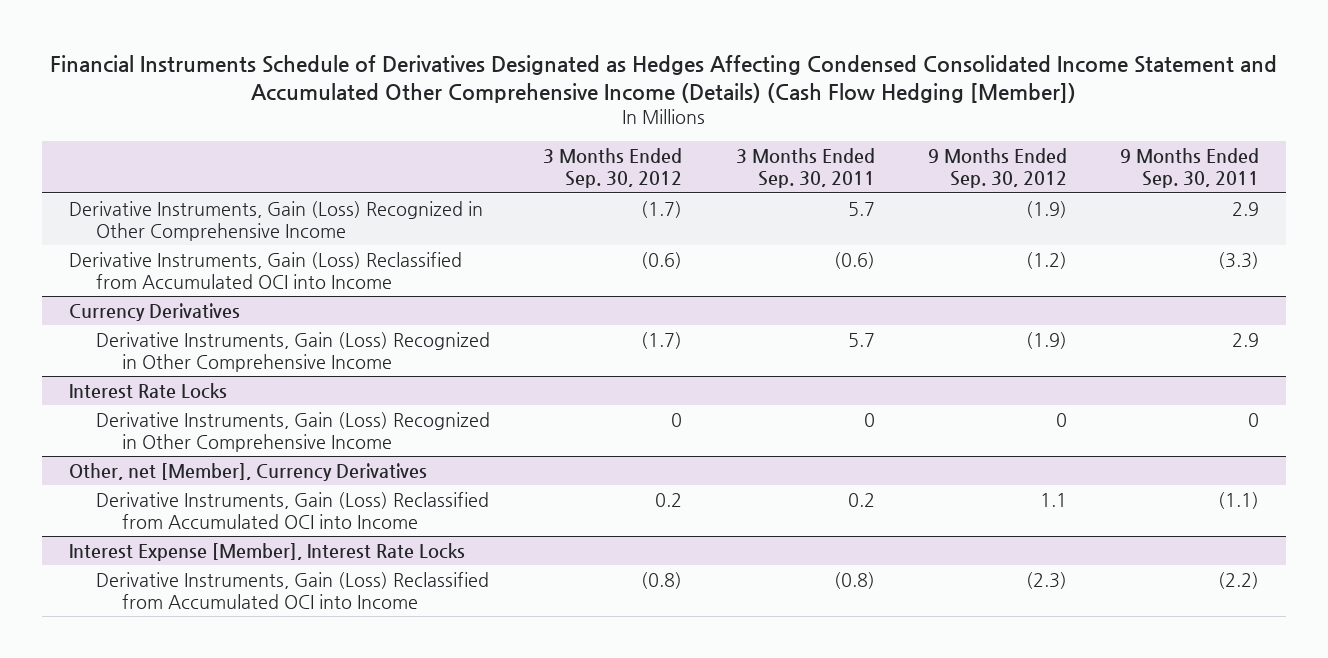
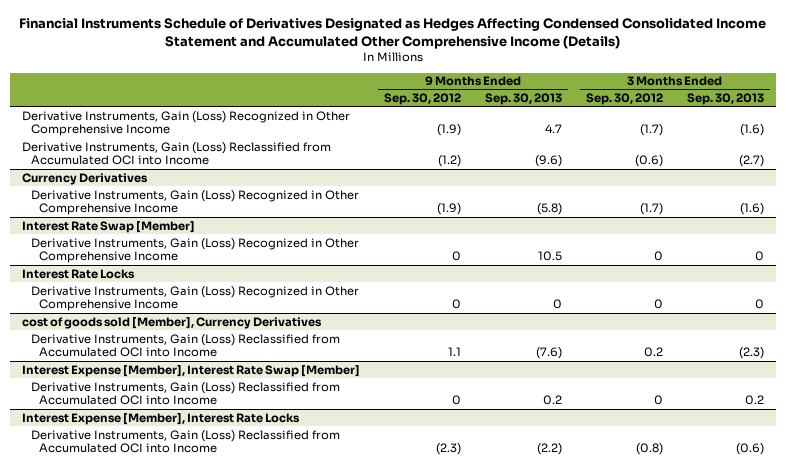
[50,54,1278,103] Financial Instruments Schedule of Derivatives Designated as Hedges Affecting Condensed Consolidated Income Statement and Accumulated Other Comprehensive Income (Details) (Cash Flow Hedging [Member]) -> [18,17,766,49] Financial Instruments Schedule of Derivatives Designated as Hedges Affecting Condensed Consolidated Income Statement and Accumulated Other Comprehensive Income (Details)
[735,148,875,189] 3 Months Ended Sep. 30, 2011 -> none
[1120,148,1260,189] 9 Months Ended Sep. 30, 2011 -> none
none -> [484,92,562,105] Sep. 30, 2013
none -> [686,92,764,105] Sep. 30, 2013
none -> [22,220,196,233] Interest Rate Swap [Member]
none -> [30,237,359,264] Derivative Instruments, Gain (Loss) Recognized in Other Comprehensive Income
[69,462,428,481] Other, net [Member], Currency Derivatives -> none
none -> [22,316,323,329] cost of goods sold [Member], Currency Derivatives
none -> [22,364,361,377] Interest Expense [Member], Interest Rate Swap [Member]
none -> [30,381,340,406] Derivative Instruments, Gain (Loss) Reclassified from Accumulated OCI into Income

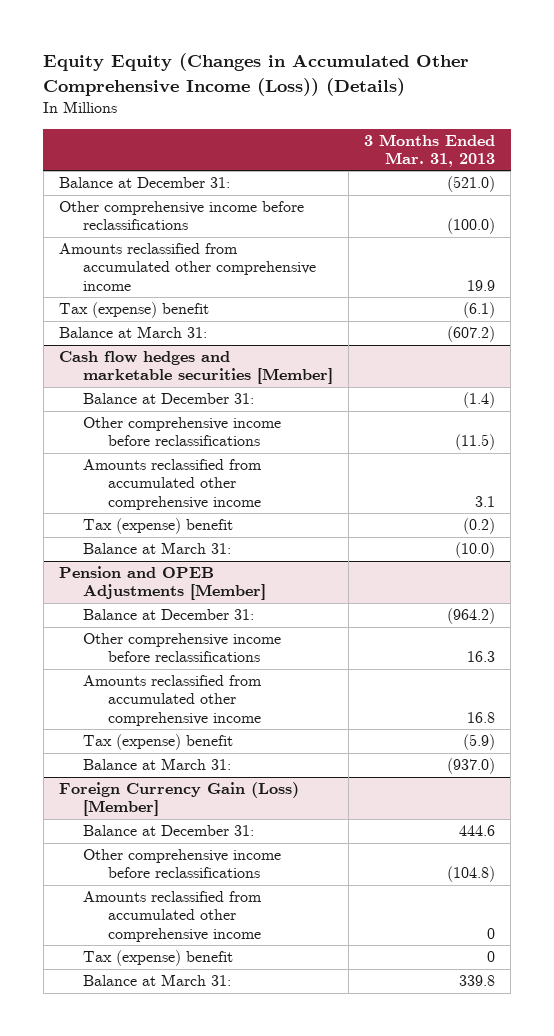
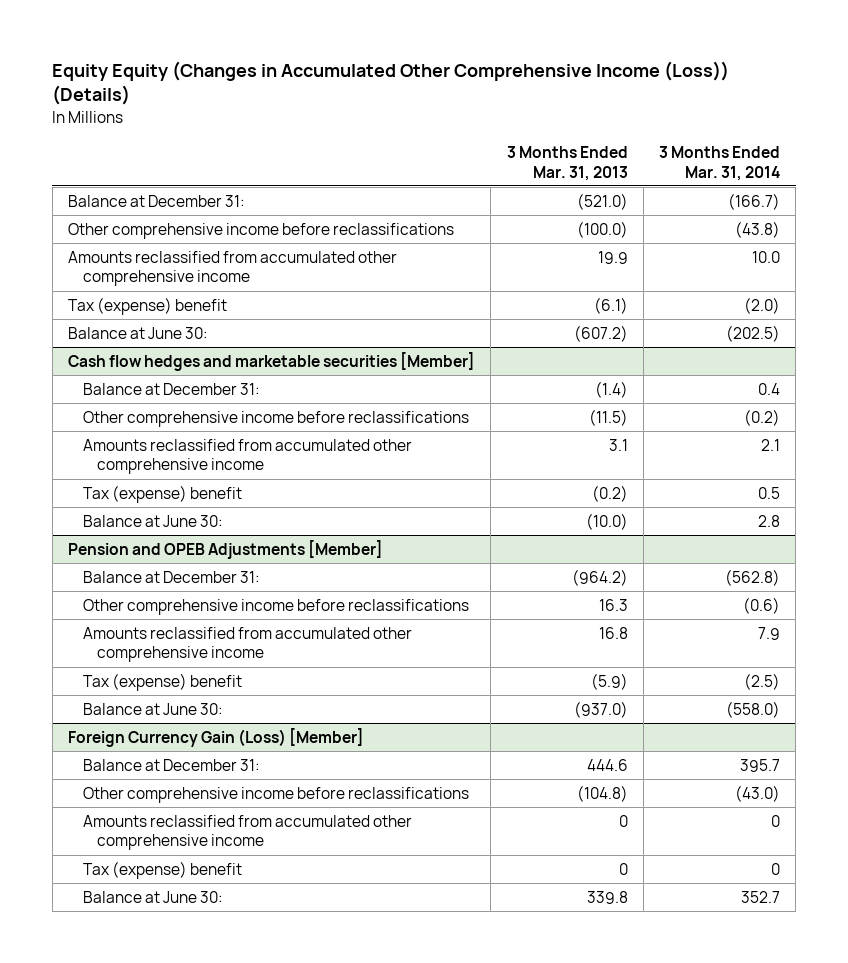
none -> [659,146,781,181] 3 Months Ended Mar. 31, 2014
[58,326,207,339] Balance at March 31: -> [68,326,209,339] Balance at June 30:
[83,542,232,555] Balance at March 31: -> [82,514,223,527] Balance at June 30:
[83,758,232,771] Balance at March 31: -> [82,702,223,715] Balance at June 30:
[83,974,232,987] Balance at March 31: -> [82,890,223,903] Balance at June 30:

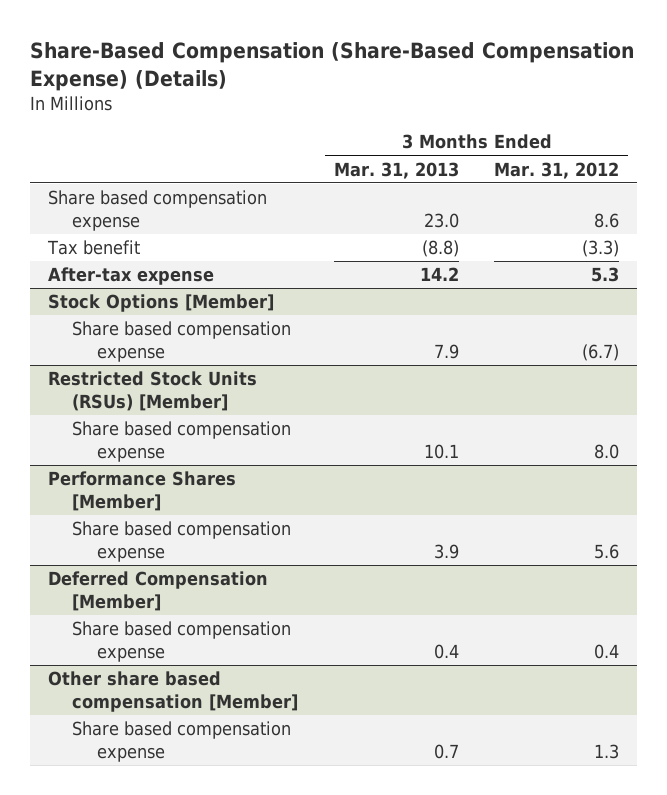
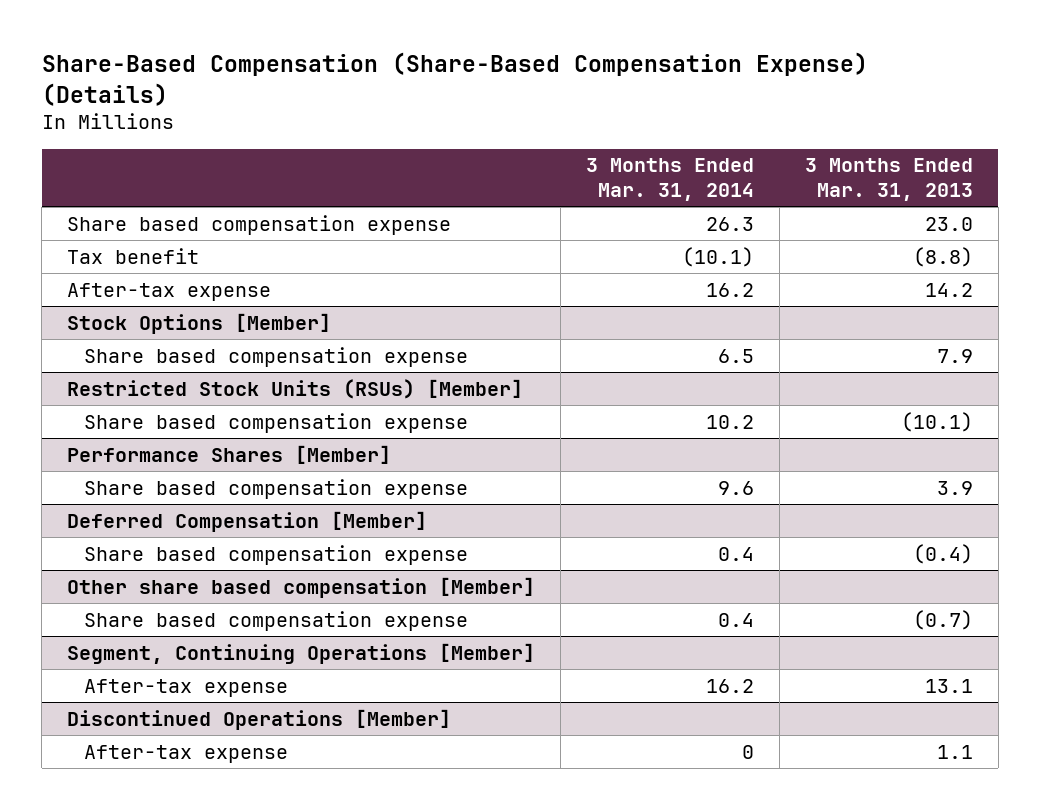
[494,161,620,179] Mar. 31, 2012 -> none
none -> [586,158,755,201] 3 Months Ended Mar. 31, 2014
[423,443,459,459] 10.1 -> [900,411,973,432] (10.1)
[433,643,459,659] 0.4 -> [912,543,973,564] (0.4)
[433,743,459,759] 0.7 -> [912,609,973,630] (0.7)
none -> [67,642,536,664] Segment, Continuing Operations [Member]
none -> [83,678,288,697] After-tax expense
none -> [67,708,452,730] Discontinued Operations [Member]
none -> [83,744,288,763] After-tax expense

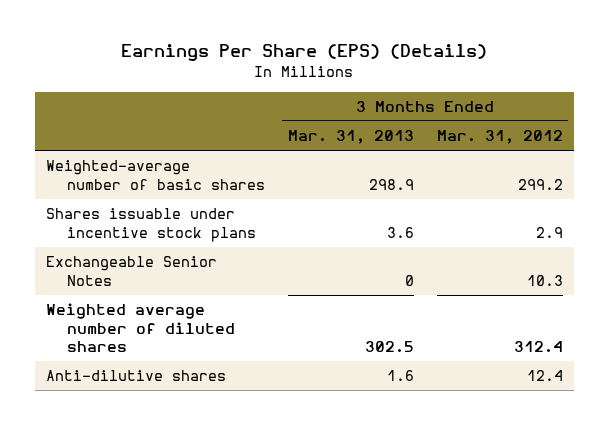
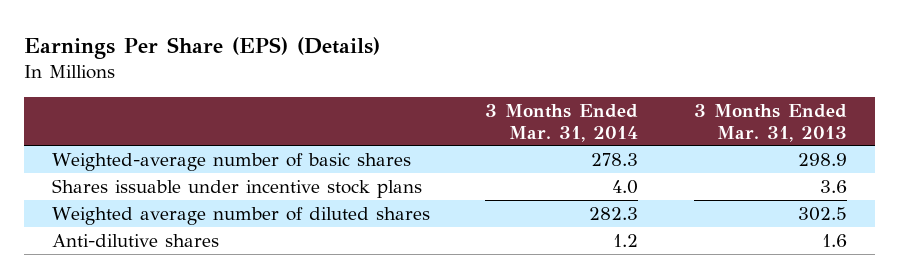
[436,130,563,145] Mar. 31, 2012 -> none
none -> [485,103,639,142] 3 Months Ended Mar. 31, 2014
[46,256,218,286] Exchangeable Senior Notes -> none

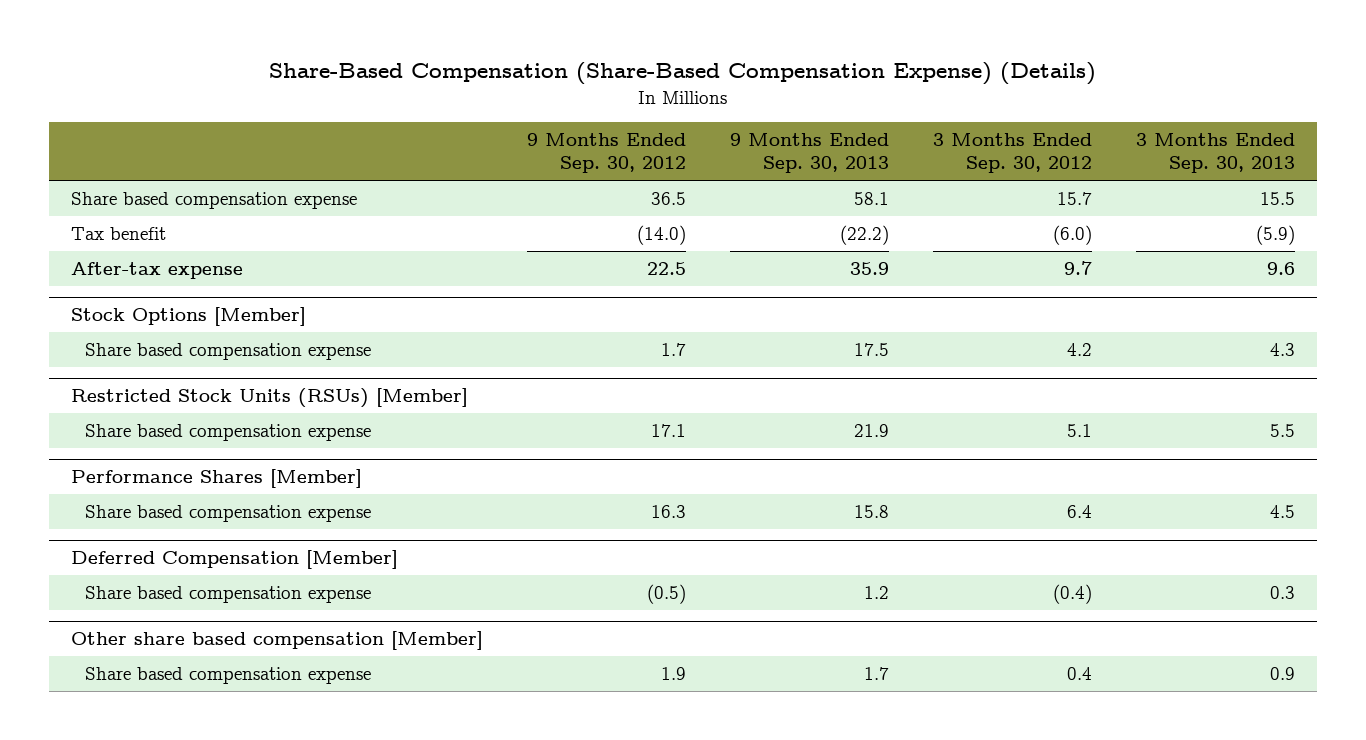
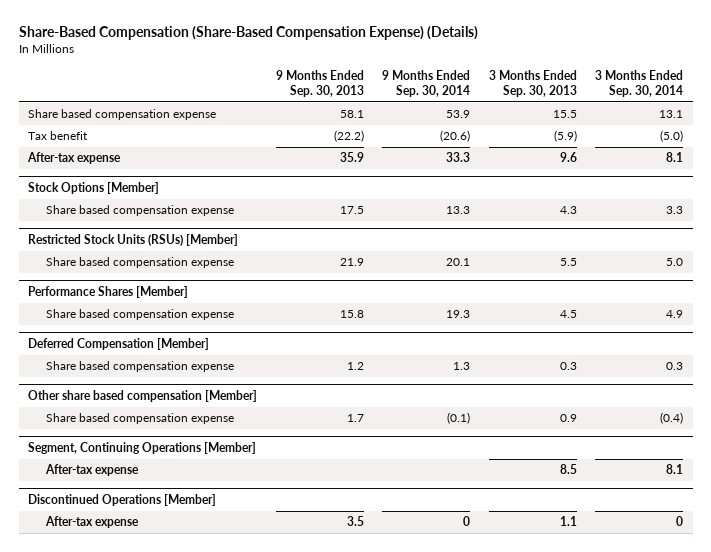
[526,133,686,174] 9 Months Ended Sep. 30, 2012 -> none
[932,133,1092,174] 3 Months Ended Sep. 30, 2012 -> none
none -> [382,69,471,97] 9 Months Ended Sep. 30, 2014
none -> [595,69,684,97] 3 Months Ended Sep. 30, 2014
none -> [27,441,256,454] Segment, Continuing Operations [Member]
none -> [45,464,140,477] After-tax expense
none -> [27,493,216,506] Discontinued Operations [Member]
none -> [45,516,140,529] After-tax expense

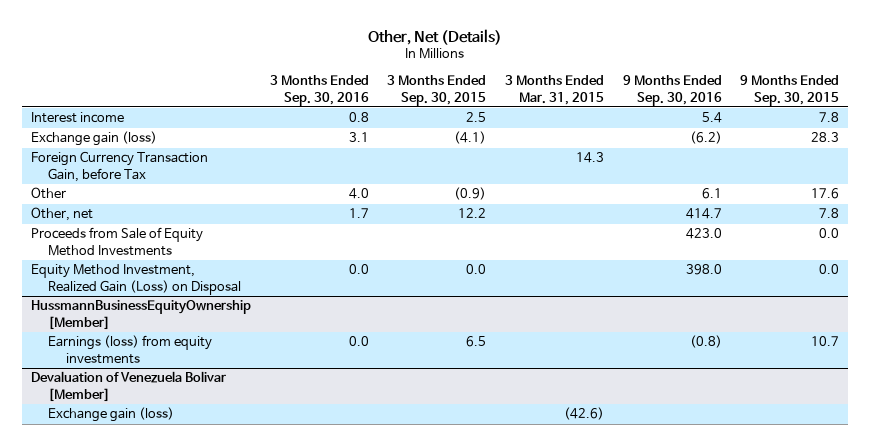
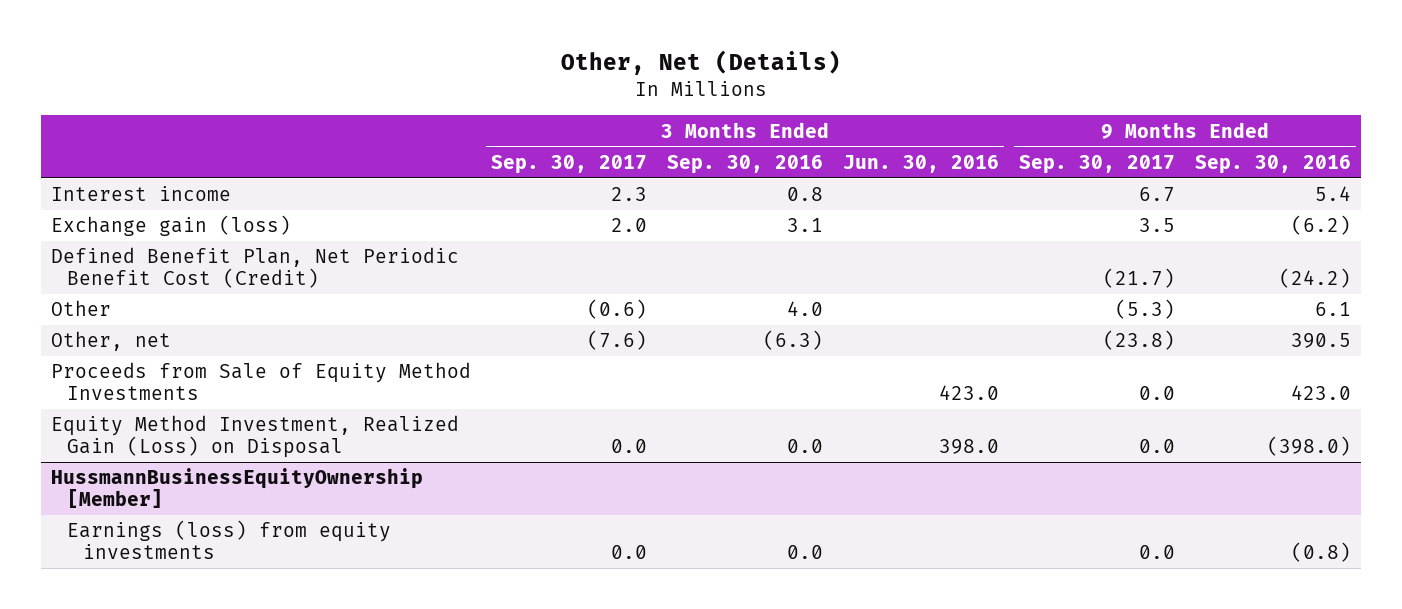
[387,75,487,106] 3 Months Ended Sep. 30, 2015 -> none
[504,75,604,105] 3 Months Ended Mar. 31, 2015 -> none
[740,75,840,106] 9 Months Ended Sep. 30, 2015 -> none
none -> [490,154,647,174] Sep. 30, 2017
none -> [842,154,999,173] Jun. 30, 2016
none -> [1019,154,1176,174] Sep. 30, 2017
[31,151,209,182] Foreign Currency Transaction Gain, before Tax -> none
none -> [50,247,459,289] Defined Benefit Plan, Net Periodic Benefit Cost (Credit)
[348,208,369,219] 1.7 -> [762,330,823,351] (6.3)
[685,208,722,220] 414.7 -> [1291,333,1352,349] 390.5
[685,264,722,276] 398.0 -> [1267,436,1352,457] (398.0)
[31,371,227,402] Devaluation of Venezuela Bolivar [Member] -> none
[48,407,175,423] Exchange gain (loss) -> none

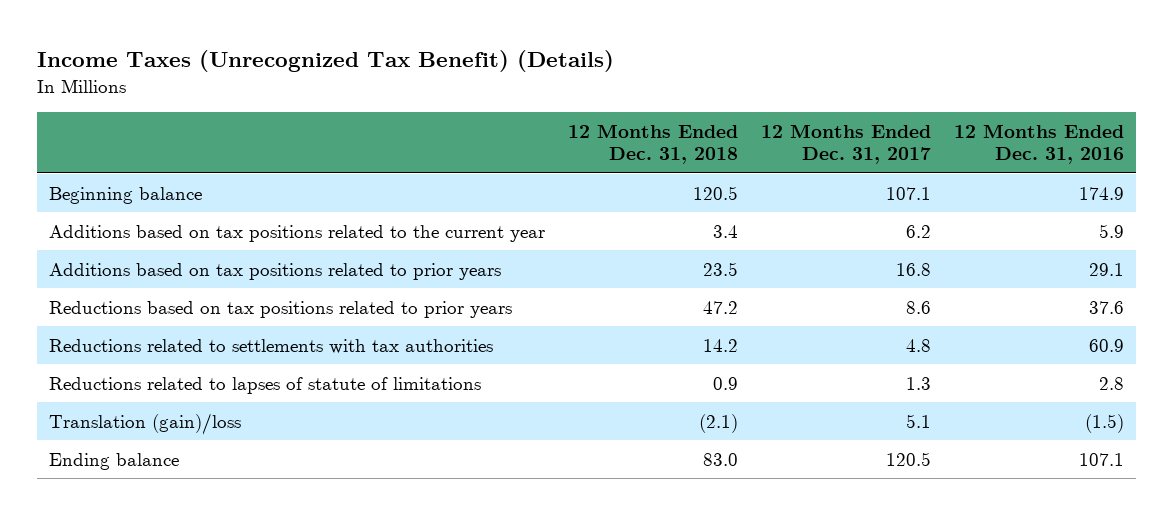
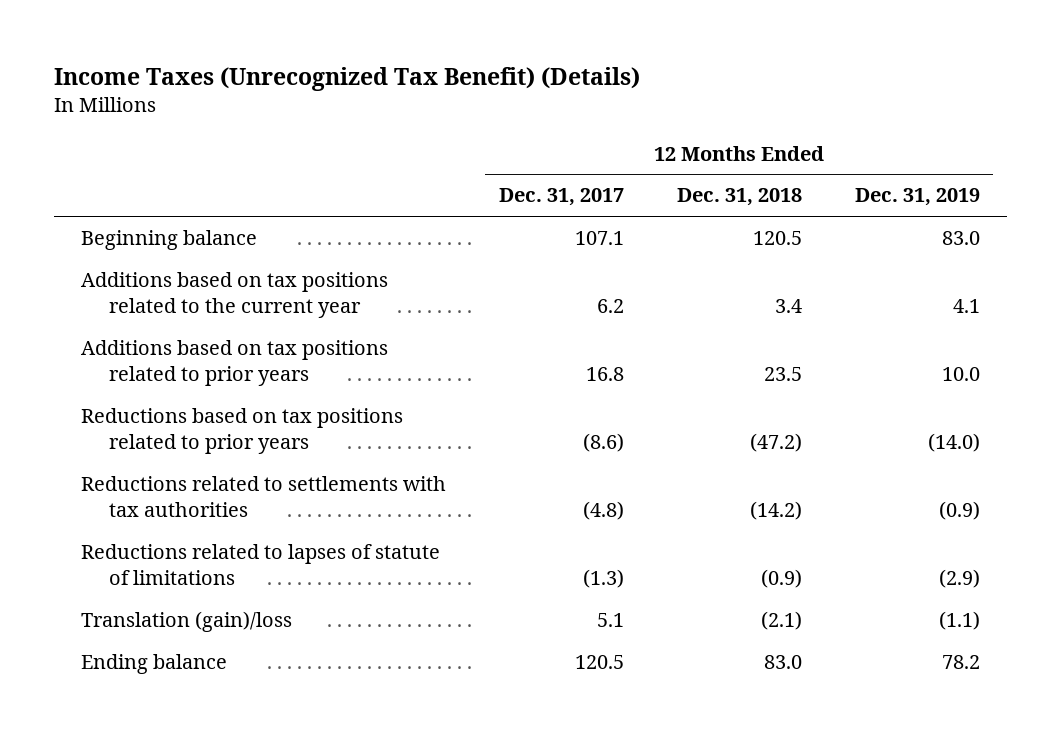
[954,123,1125,165] 12 Months Ended Dec. 31, 2016 -> none
none -> [854,188,980,207] Dec. 31, 2019
[702,300,738,314] 47.2 -> [749,432,802,452] (47.2)
[905,300,931,314] 8.6 -> [582,432,624,452] (8.6)
[702,338,738,352] 14.2 -> [749,500,802,520] (14.2)
[905,338,931,352] 4.8 -> [582,500,624,520] (4.8)
[712,376,738,390] 0.9 -> [760,568,802,588] (0.9)
[905,376,931,390] 1.3 -> [582,568,624,588] (1.3)

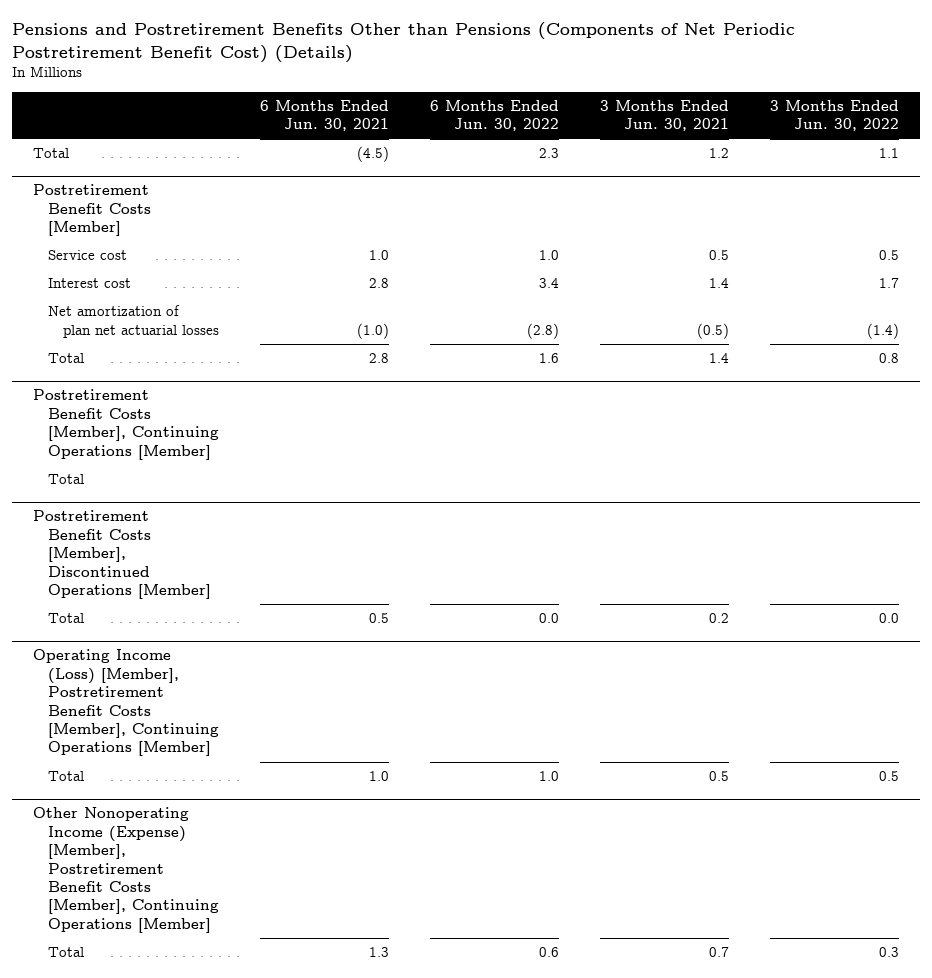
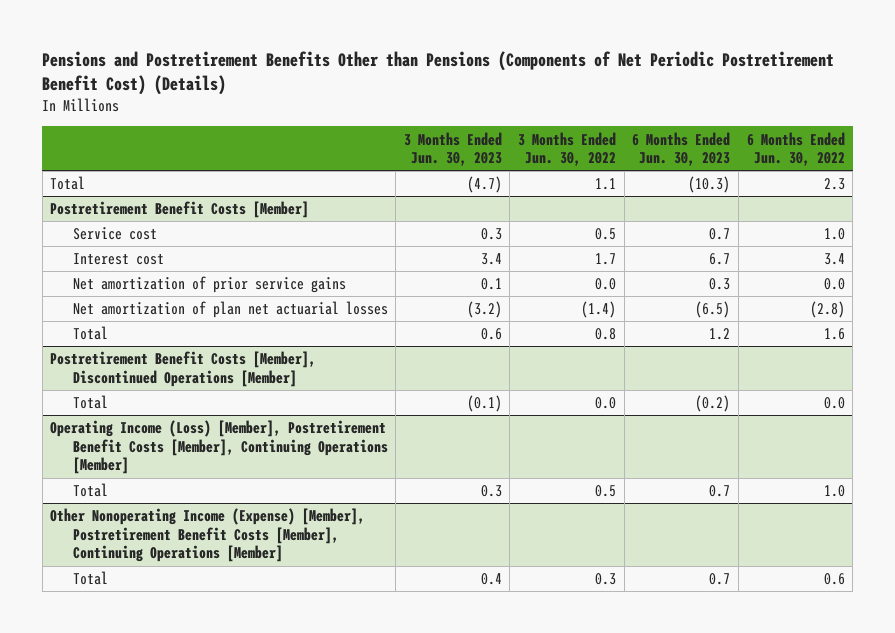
[260,99,390,132] 6 Months Ended Jun. 30, 2021 -> none
[600,99,730,132] 3 Months Ended Jun. 30, 2021 -> none
none -> [403,131,502,167] 3 Months Ended Jun. 30, 2023
none -> [632,131,731,167] 6 Months Ended Jun. 30, 2023
none -> [72,276,346,294] Net amortization of prior service gains
[32,389,220,460] Postretirement Benefit Costs [Member], Continuing Operations [Member] -> none
[48,474,85,485] Total -> none

